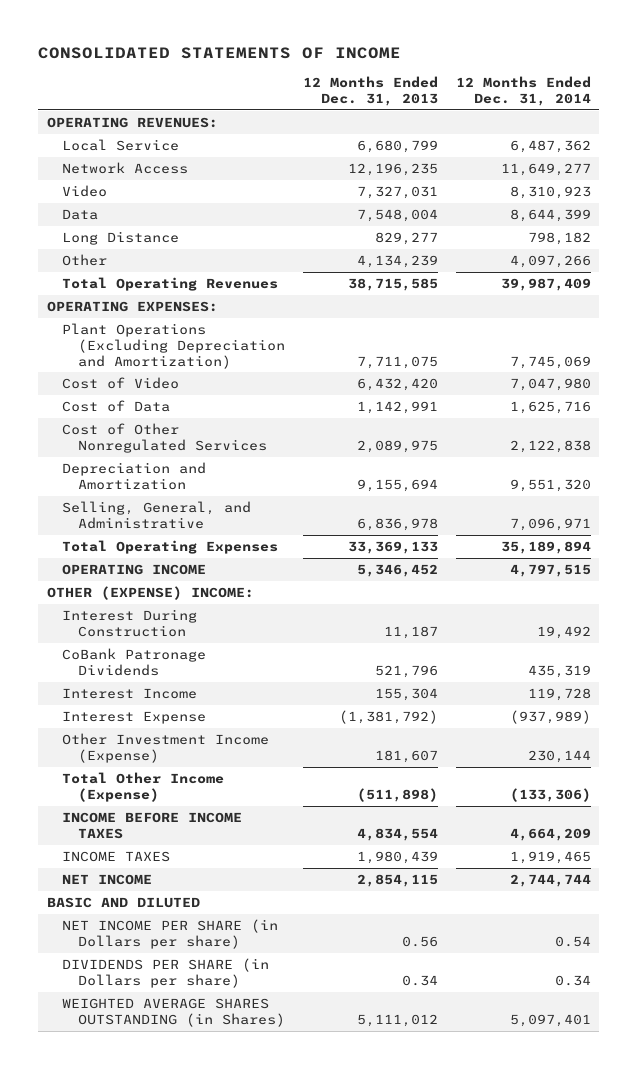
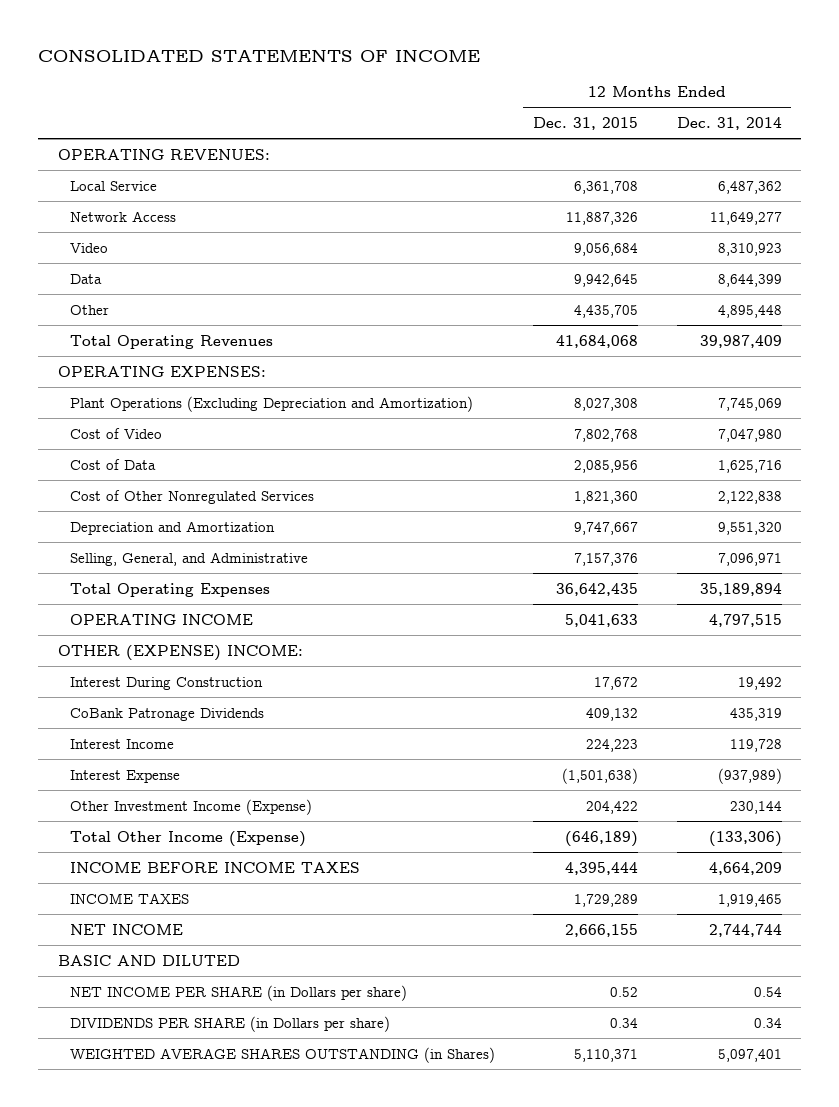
[302,76,438,107] 12 Months Ended Dec. 31, 2013 -> none
none -> [533,117,639,131] Dec. 31, 2015
[62,230,180,245] Long Distance -> none
[509,254,591,268] 4,097,266 -> [717,304,782,318] 4,895,448

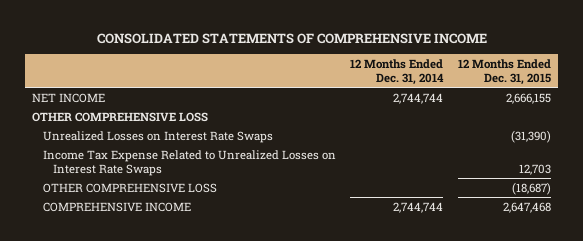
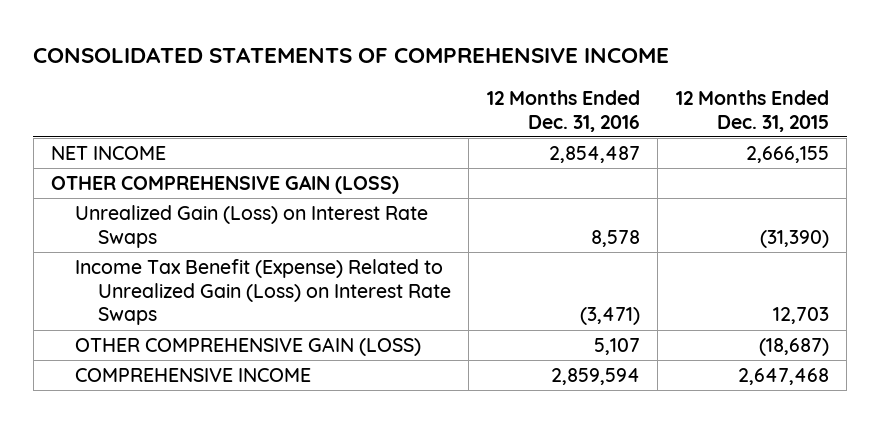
[350,58,445,85] 12 Months Ended Dec. 31, 2014 -> none
none -> [486,89,640,132] 12 Months Ended Dec. 31, 2016
[32,111,209,122] OTHER COMPREHENSIVE LOSS -> [51,174,400,194] OTHER COMPREHENSIVE GAIN (LOSS)
[42,130,273,143] Unrealized Losses on Interest Rate Swaps -> [74,204,428,248] Unrealized Gain (Loss) on Interest Rate Swaps
[42,149,336,176] Income Tax Expense Related to Unrealized Losses on Interest Rate Swaps -> [74,258,452,326] Income Tax Benefit (Expense) Related to Unrealized Gain (Loss) on Interest Rate Swaps
[42,182,217,193] OTHER COMPREHENSIVE LOSS -> [74,336,421,356] OTHER COMPREHENSIVE GAIN (LOSS)

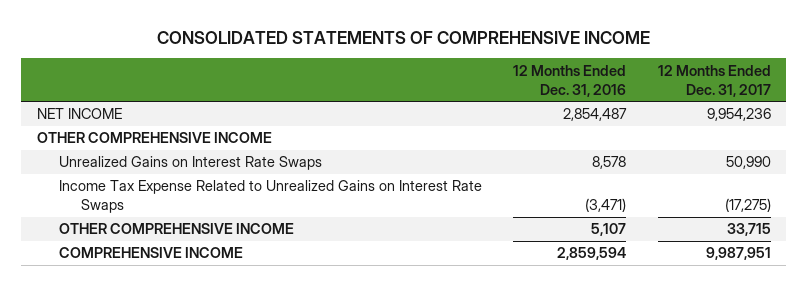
[675,89,829,132] 12 Months Ended Dec. 31, 2015 -> none
none -> [657,64,771,97] 12 Months Ended Dec. 31, 2017
[51,174,400,194] OTHER COMPREHENSIVE GAIN (LOSS) -> [36,132,272,144] OTHER COMPREHENSIVE INCOME
[74,204,428,248] Unrealized Gain (Loss) on Interest Rate Swaps -> [59,156,323,171] Unrealized Gains on Interest Rate Swaps
[74,258,452,326] Income Tax Benefit (Expense) Related to Unrealized Gain (Loss) on Interest Rate Swaps -> [59,180,483,214] Income Tax Expense Related to Unrealized Gains on Interest Rate Swaps
[74,336,421,356] OTHER COMPREHENSIVE GAIN (LOSS) -> [59,223,295,235] OTHER COMPREHENSIVE INCOME

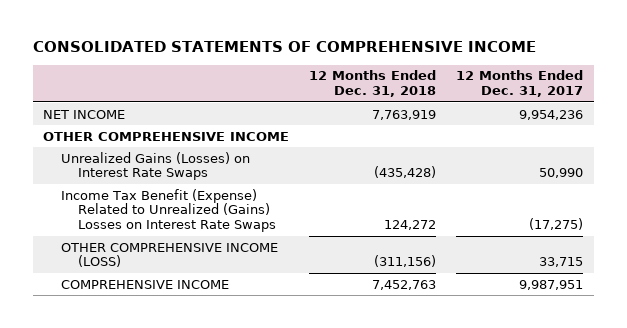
[513,64,627,97] 12 Months Ended Dec. 31, 2016 -> none
none -> [309,70,437,98] 12 Months Ended Dec. 31, 2018
[59,156,323,171] Unrealized Gains on Interest Rate Swaps -> [60,151,250,181] Unrealized Gains (Losses) on Interest Rate Swaps
[59,180,483,214] Income Tax Expense Related to Unrealized Gains on Interest Rate Swaps -> [60,188,277,233] Income Tax Benefit (Expense) Related to Unrealized (Gains) Losses on Interest Rate Swaps
[59,223,295,235] OTHER COMPREHENSIVE INCOME -> [60,242,278,268] OTHER COMPREHENSIVE INCOME (LOSS)

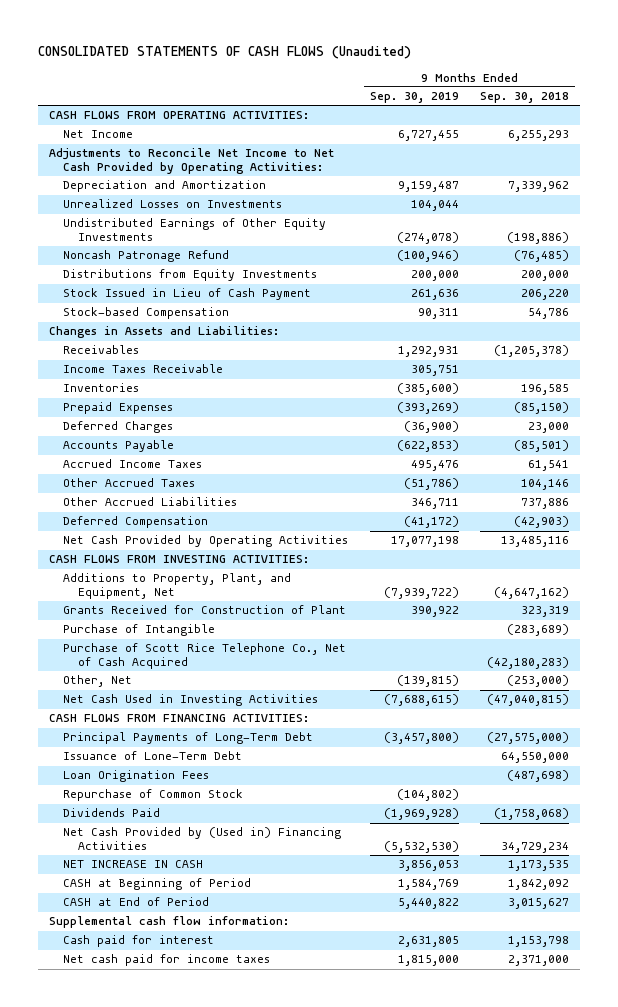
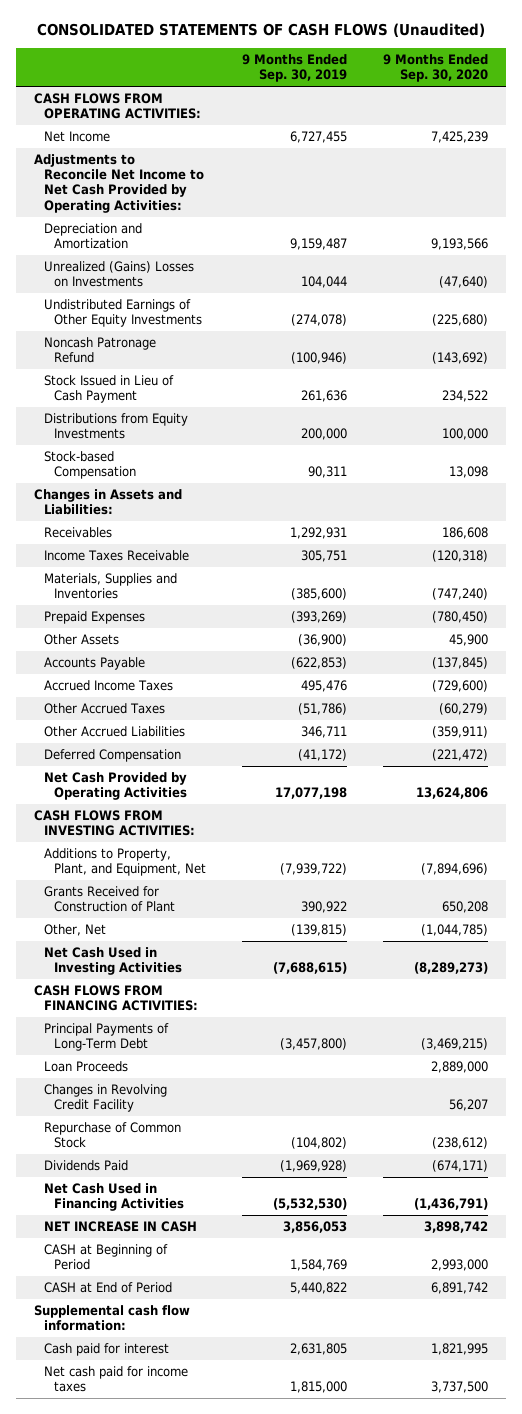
[480,92,570,104] Sep. 30, 2018 -> none
none -> [382,53,488,83] 9 Months Ended Sep. 30, 2020
[63,199,283,209] Unrealized Losses on Investments -> [43,261,194,288] Unrealized (Gains) Losses on Investments
[63,269,318,282] Distributions from Equity Investments -> [43,413,188,440] Distributions from Equity Investments
[63,383,140,393] Inventories -> [43,573,177,600] Materials, Supplies and Inventories
[63,421,174,434] Deferred Charges -> [43,634,119,646] Other Assets
[63,624,216,637] Purchase of Intangible -> none
[63,643,347,670] Purchase of Scott Rice Telephone Co., Net of Cash Acquired -> none
[63,751,243,761] Issuance of Lone-Term Debt -> none
[63,770,210,783] Loan Origination Fees -> none
none -> [43,1061,128,1073] Loan Proceeds
none -> [43,1084,167,1113] Changes in Revolving Credit Facility
[63,827,342,851] Net Cash Provided by (Used in) Financing Activities -> [43,1183,184,1212] Net Cash Used in Financing Activities

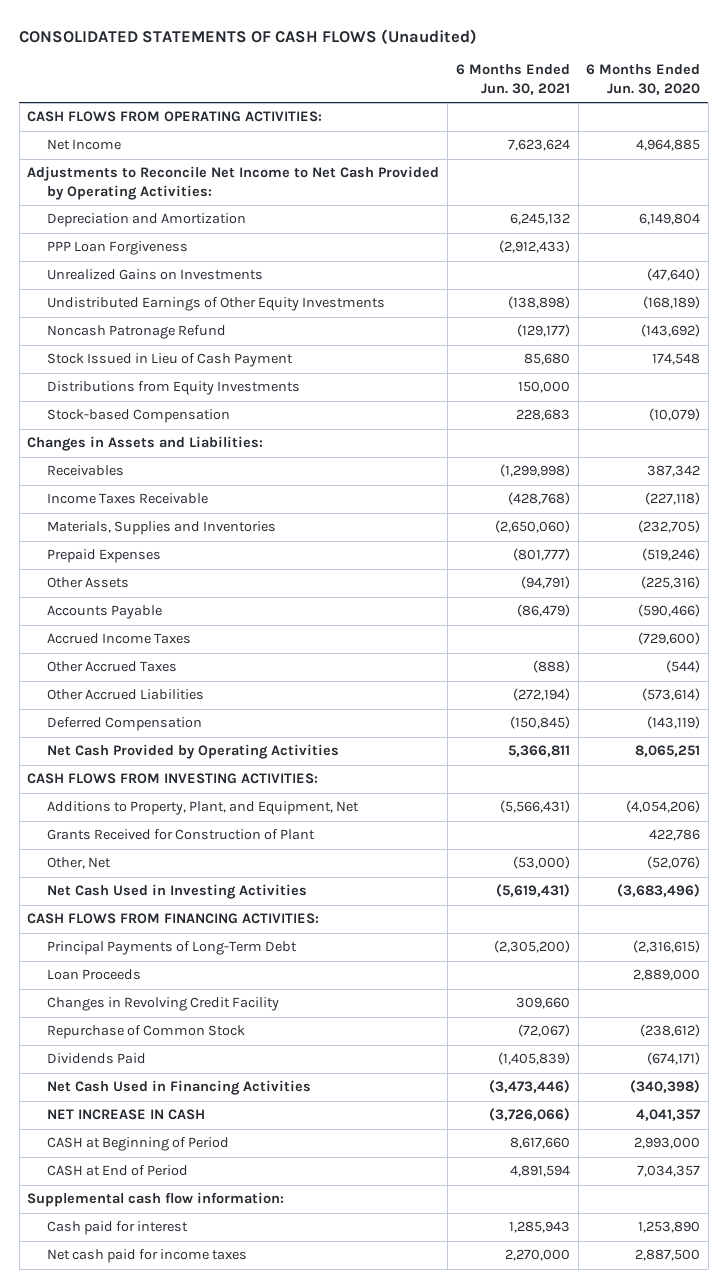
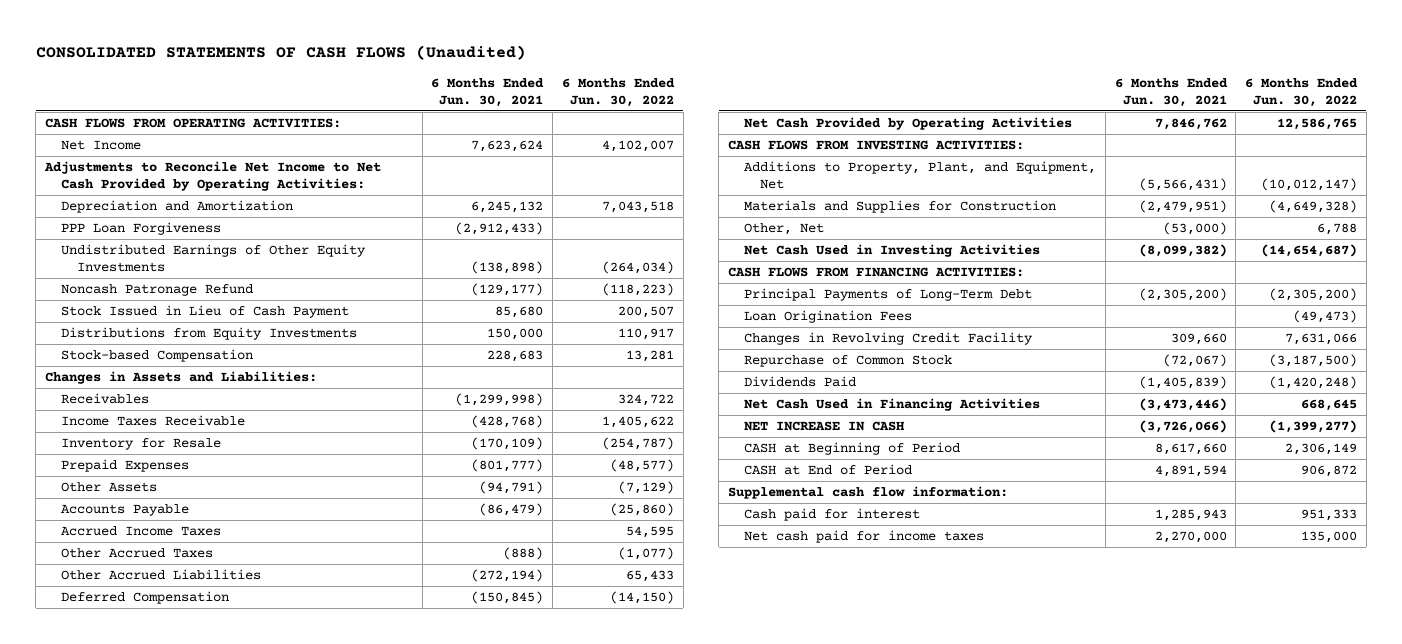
[586,64,701,95] 6 Months Ended Jun. 30, 2020 -> none
none -> [562,77,676,107] 6 Months Ended Jun. 30, 2022
[46,269,263,281] Unrealized Gains on Investments -> none
[46,521,276,536] Materials, Supplies and Inventories -> none
none -> [60,438,221,451] Inventory for Resale
[507,745,570,758] 5,366,811 -> [1154,118,1227,131] 7,846,762
[46,829,315,841] Grants Received for Construction of Plant -> none
none -> [744,200,1057,214] Materials and Supplies for Construction
[495,884,570,898] (5,619,431) -> [1138,244,1227,258] (8,099,382)
[46,969,141,981] Loan Proceeds -> none
none -> [744,310,913,324] Loan Origination Fees

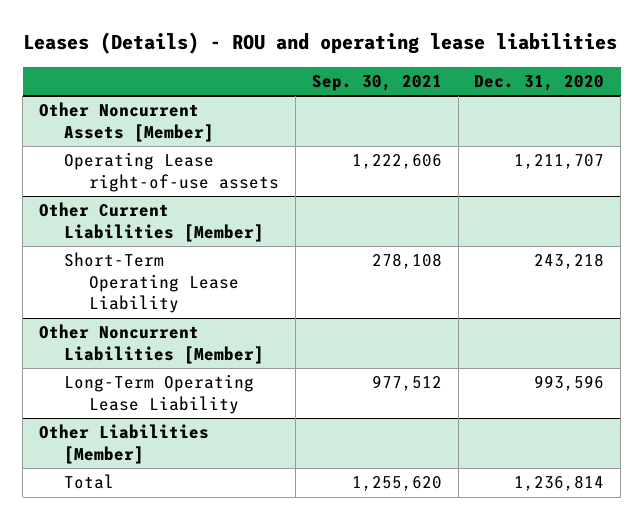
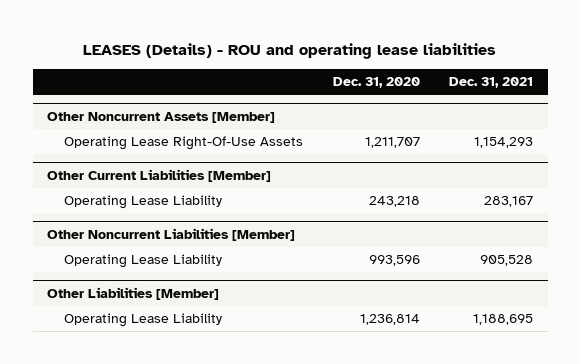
[22,32,617,55] Leases (Details) - ROU and operating lease liabilities -> [83,42,497,59] LEASES (Details) - ROU and operating lease liabilities
[311,75,442,92] Sep. 30, 2021 -> none
none -> [449,77,534,89] Dec. 31, 2021
[64,152,279,192] Operating Lease right-of-use assets -> [63,136,303,151] Operating Lease Right-Of-Use Assets
[64,252,239,314] Short-Term Operating Lease Liability -> [63,195,222,210] Operating Lease Liability
[64,374,255,414] Long-Term Operating Lease Liability -> [63,254,222,269] Operating Lease Liability
[64,474,115,490] Total -> [63,313,222,328] Operating Lease Liability

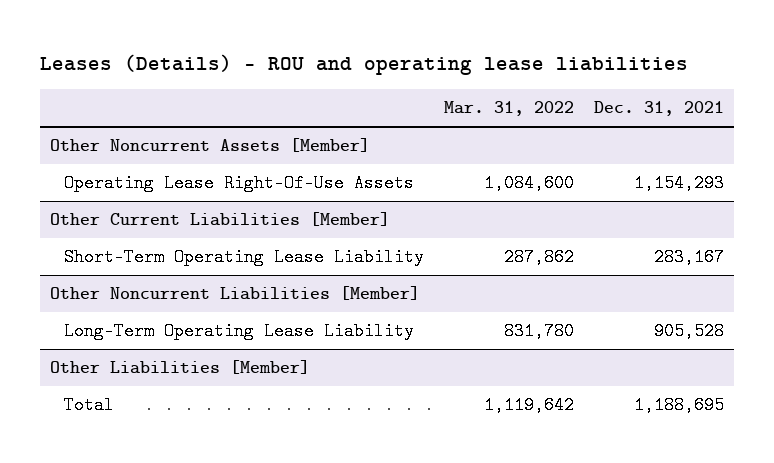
[83,42,497,59] LEASES (Details) - ROU and operating lease liabilities -> [39,53,688,75] Leases (Details) - ROU and operating lease liabilities
[332,77,420,89] Dec. 31, 2020 -> none
none -> [444,101,575,117] Mar. 31, 2022
[63,195,222,210] Operating Lease Liability -> [64,248,425,267] Short-Term Operating Lease Liability
[63,254,222,269] Operating Lease Liability -> [64,322,415,341] Long-Term Operating Lease Liability
[63,313,222,328] Operating Lease Liability -> [64,396,115,415] Total

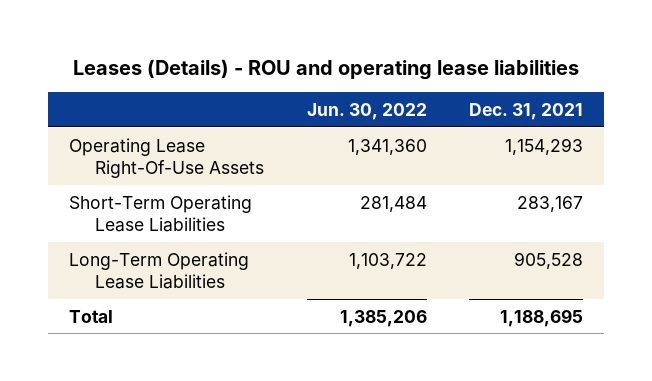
[444,101,575,117] Mar. 31, 2022 -> none
none -> [306,103,427,121] Jun. 30, 2022
[49,138,370,153] Other Noncurrent Assets [Member] -> none
[49,212,390,227] Other Current Liabilities [Member] -> none
[49,286,420,301] Other Noncurrent Liabilities [Member] -> none
[49,360,310,375] Other Liabilities [Member] -> none
[64,248,425,267] Short-Term Operating Lease Liability -> [69,194,253,232] Short-Term Operating Lease Liabilities
[64,322,415,341] Long-Term Operating Lease Liability -> [69,251,250,289] Long-Term Operating Lease Liabilities

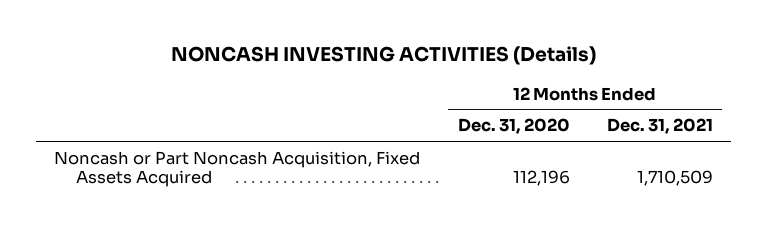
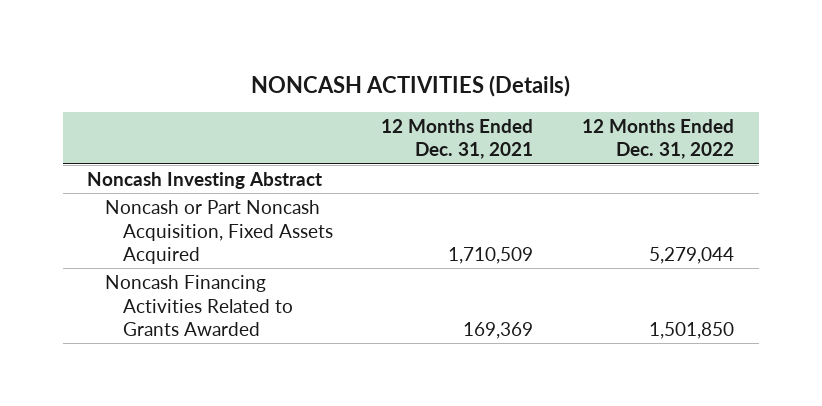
[170,46,596,66] NONCASH INVESTING ACTIVITIES (Details) -> [250,74,570,97] NONCASH ACTIVITIES (Details)
[457,118,570,135] Dec. 31, 2020 -> none
none -> [582,118,735,160] 12 Months Ended Dec. 31, 2022
none -> [87,172,323,190] Noncash Investing Abstract
none -> [104,275,293,336] Noncash Financing Activities Related to Grants Awarded

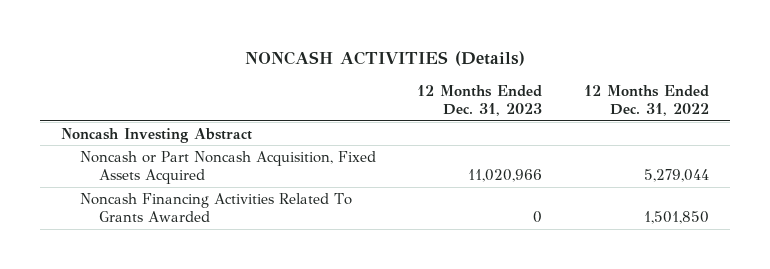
[381,118,534,160] 12 Months Ended Dec. 31, 2021 -> none
none -> [417,84,543,117] 12 Months Ended Dec. 31, 2023
[104,275,293,336] Noncash Financing Activities Related to Grants Awarded -> [79,192,352,223] Noncash Financing Activities Related To Grants Awarded

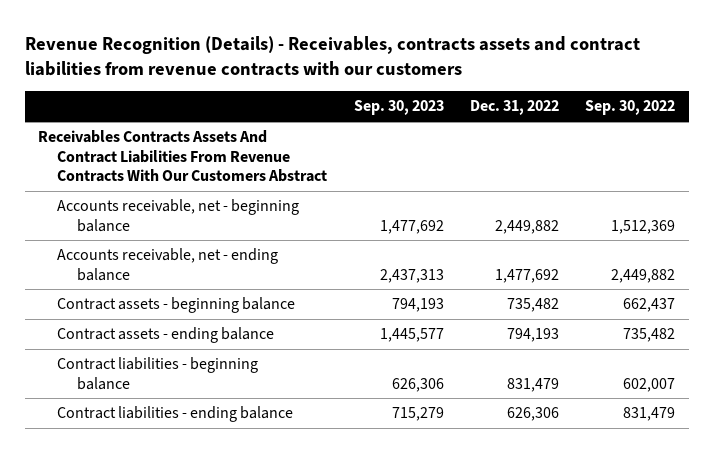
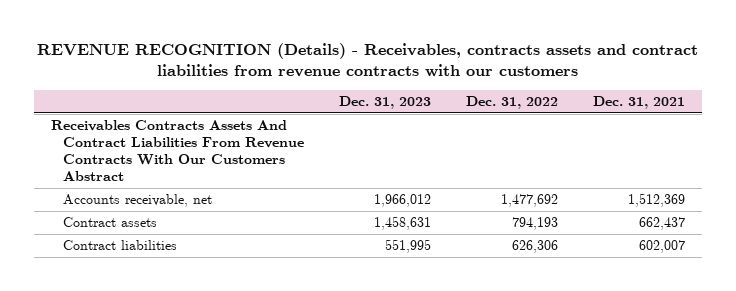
[24,35,640,76] Revenue Recognition (Details) - Receivables, contracts assets and contract liabilities from revenue contracts with our customers -> [37,43,699,78] REVENUE RECOGNITION (Details) - Receivables, contracts assets and contract liabilities from revenue contracts with our customers
[353,100,444,116] Sep. 30, 2023 -> none
[585,100,676,116] Sep. 30, 2022 -> none
none -> [339,96,432,110] Dec. 31, 2023
none -> [592,96,685,110] Dec. 31, 2021
[57,248,279,281] Accounts receivable, net - ending balance -> none
[57,327,275,344] Contract assets - ending balance -> none
[57,406,294,423] Contract liabilities - ending balance -> none
[57,199,300,232] Accounts receivable, net - beginning balance -> [63,194,213,208] Accounts receivable, net
[495,219,560,234] 2,449,882 -> [500,194,558,208] 1,477,692
[57,297,296,314] Contract assets - beginning balance -> [63,217,158,228] Contract assets
[507,298,560,313] 735,482 -> [511,217,558,231] 794,193
[57,357,259,390] Contract liabilities - beginning balance -> [63,240,178,251] Contract liabilities
[507,377,560,392] 831,479 -> [511,240,558,254] 626,306

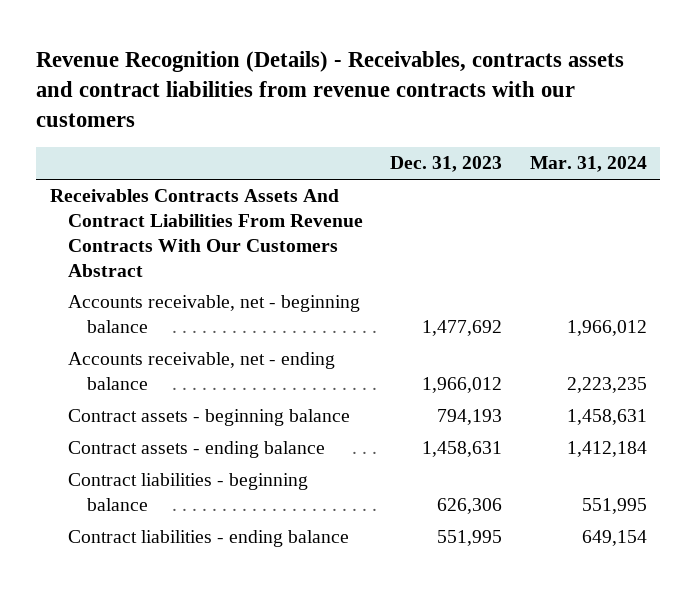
[37,43,699,78] REVENUE RECOGNITION (Details) - Receivables, contracts assets and contract liabilities from revenue contracts with our customers -> [36,50,625,128] Revenue Recognition (Details) - Receivables, contracts assets and contract liabilities from revenue contracts with our customers
[465,96,558,110] Dec. 31, 2022 -> none
[592,96,685,110] Dec. 31, 2021 -> none
none -> [529,156,647,173] Mar. 31, 2024
[63,194,213,208] Accounts receivable, net -> [68,295,361,334] Accounts receivable, net - beginning balance
[374,194,432,208] 1,966,012 -> [422,320,503,337] 1,477,692
none -> [68,352,336,391] Accounts receivable, net - ending balance
[63,217,158,228] Contract assets -> [68,409,351,427] Contract assets - beginning balance
[374,216,432,231] 1,458,631 -> [437,409,503,426] 794,193
none -> [68,441,326,459] Contract assets - ending balance
[63,240,178,251] Contract liabilities -> [68,473,309,512] Contract liabilities - beginning balance
[385,239,432,254] 551,995 -> [437,498,503,515] 626,306
none -> [68,530,350,548] Contract liabilities - ending balance

